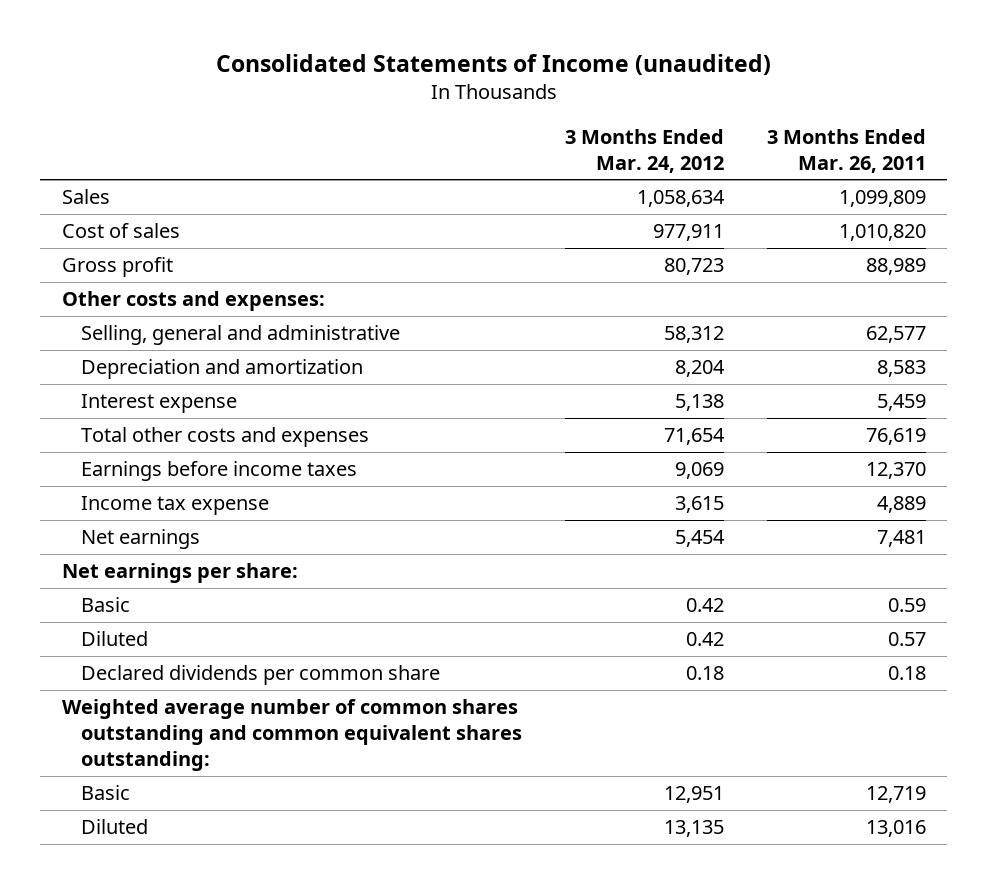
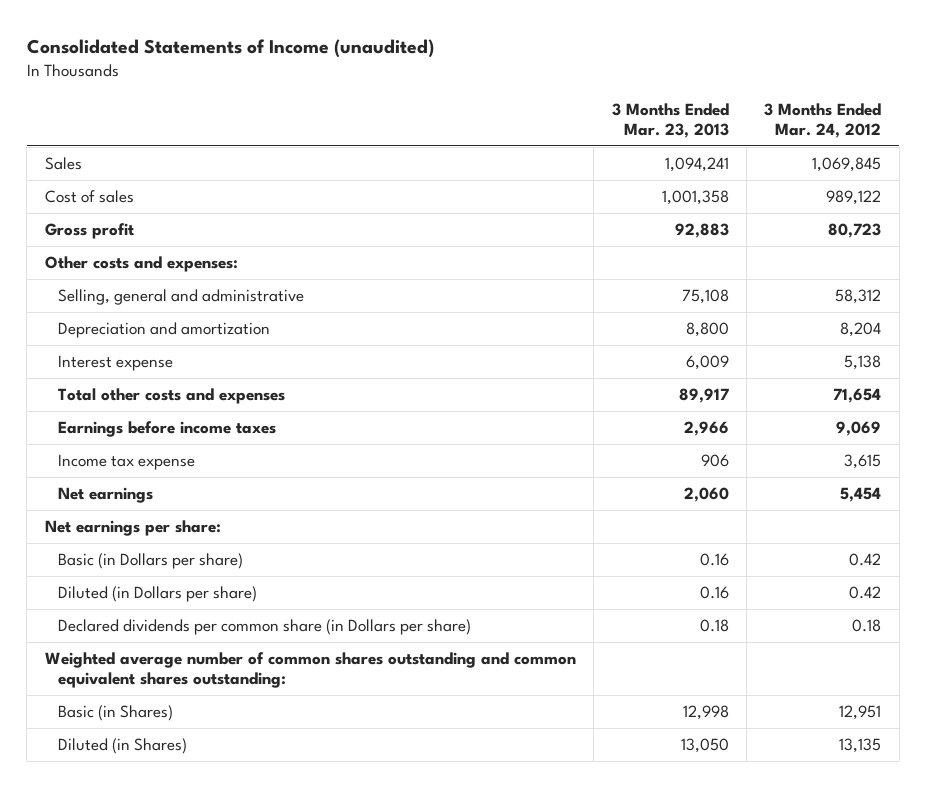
[766,128,926,173] 3 Months Ended Mar. 26, 2011 -> none
none -> [611,102,729,138] 3 Months Ended Mar. 23, 2013
[636,190,725,208] 1,058,634 -> [812,157,882,173] 1,069,845
[652,224,724,242] 977,911 -> [826,190,882,206] 989,122
[81,597,131,613] Basic -> [58,553,244,570] Basic (in Dollars per share)
[81,631,149,647] Diluted -> [58,586,258,603] Diluted (in Dollars per share)
[81,665,441,686] Declared dividends per common share -> [58,619,472,636] Declared dividends per common share (in Dollars per share)
[81,785,131,801] Basic -> [58,705,174,722] Basic (in Shares)
[81,819,149,835] Diluted -> [58,738,188,755] Diluted (in Shares)

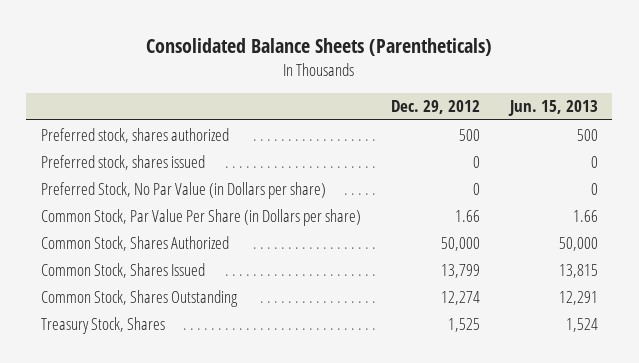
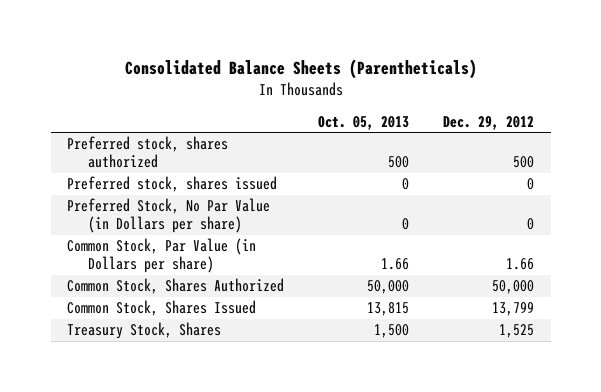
[507,100,598,117] Jun. 15, 2013 -> none
none -> [318,115,410,130] Oct. 05, 2013
[40,208,361,226] Common Stock, Par Value Per Share (in Dollars per share) -> [67,238,257,274] Common Stock, Par Value (in Dollars per share)
[40,289,238,307] Common Stock, Shares Outstanding -> none

